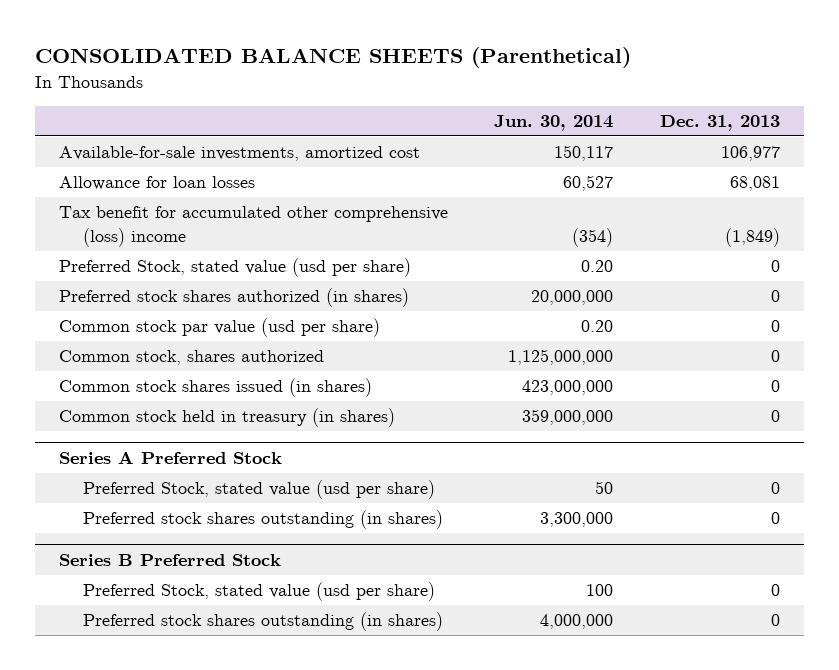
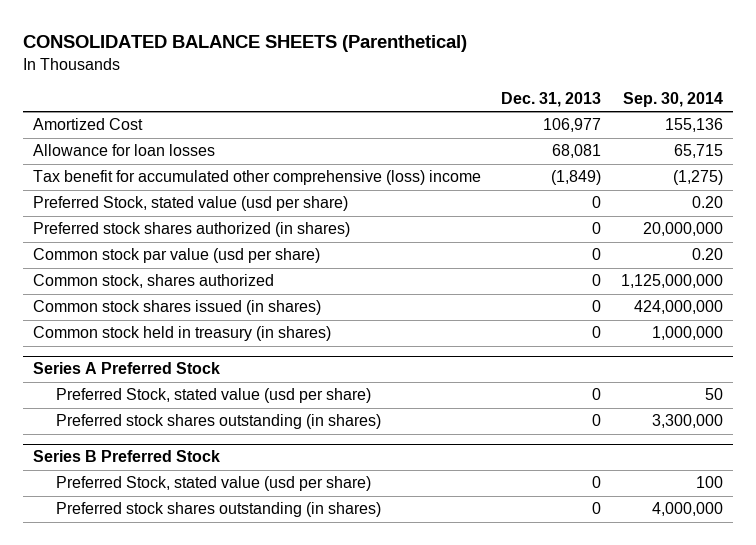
[494,114,614,131] Jun. 30, 2014 -> none
none -> [623,92,724,108] Sep. 30, 2014
[58,146,420,162] Available-for-sale investments, amortized cost -> [33,118,144,131] Amortized Cost

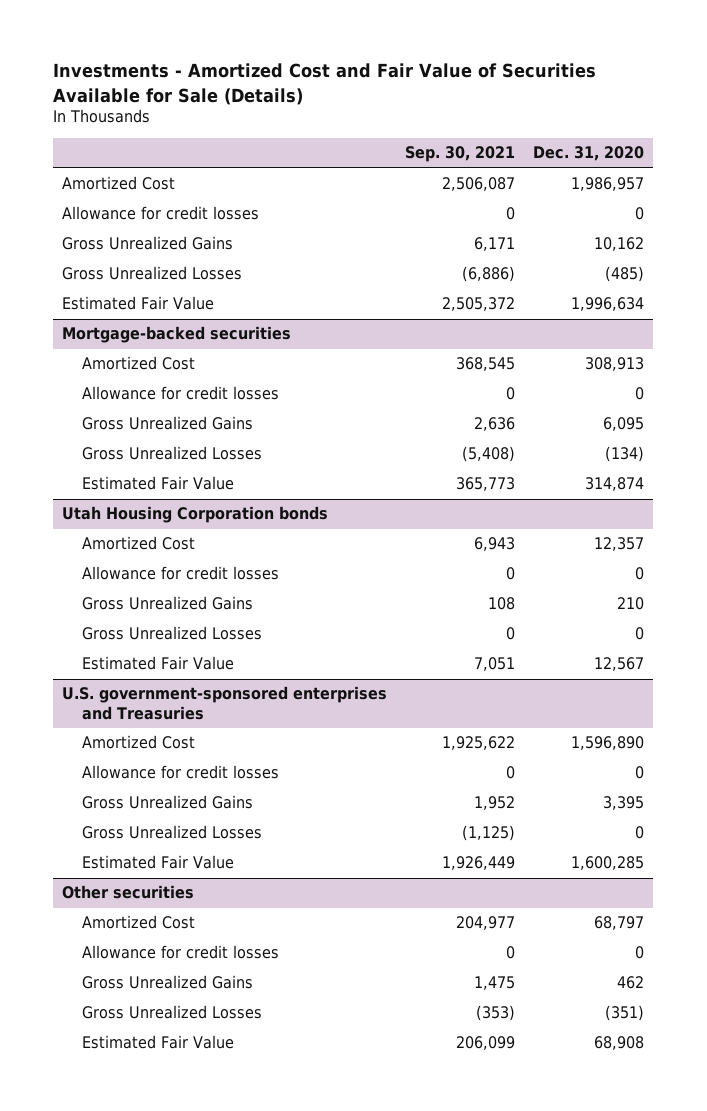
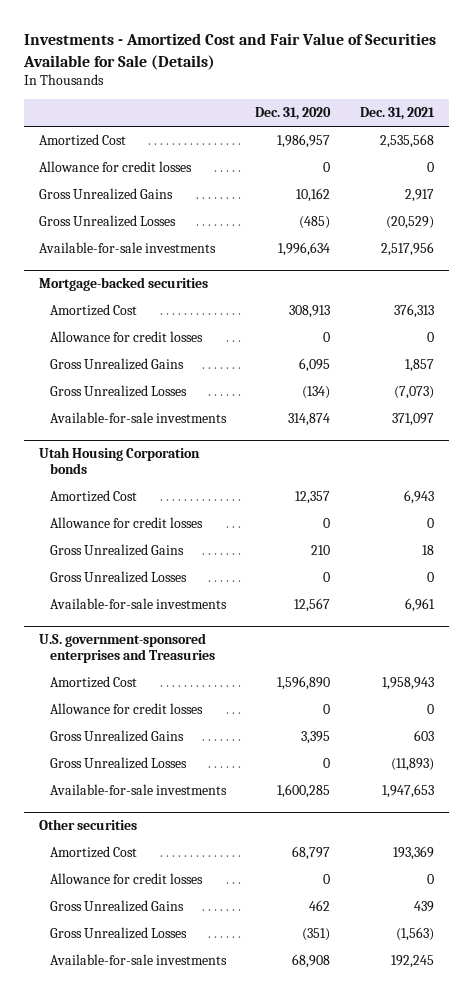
[405,146,516,163] Sep. 30, 2021 -> none
none -> [360,107,436,121] Dec. 31, 2021
[62,296,215,311] Estimated Fair Value -> [38,242,216,254] Available-for-sale investments
[81,476,234,491] Estimated Fair Value -> [49,412,227,424] Available-for-sale investments
[81,656,234,671] Estimated Fair Value -> [49,598,227,610] Available-for-sale investments
[81,855,234,870] Estimated Fair Value -> [49,784,227,796] Available-for-sale investments
[81,1035,234,1050] Estimated Fair Value -> [49,954,227,966] Available-for-sale investments

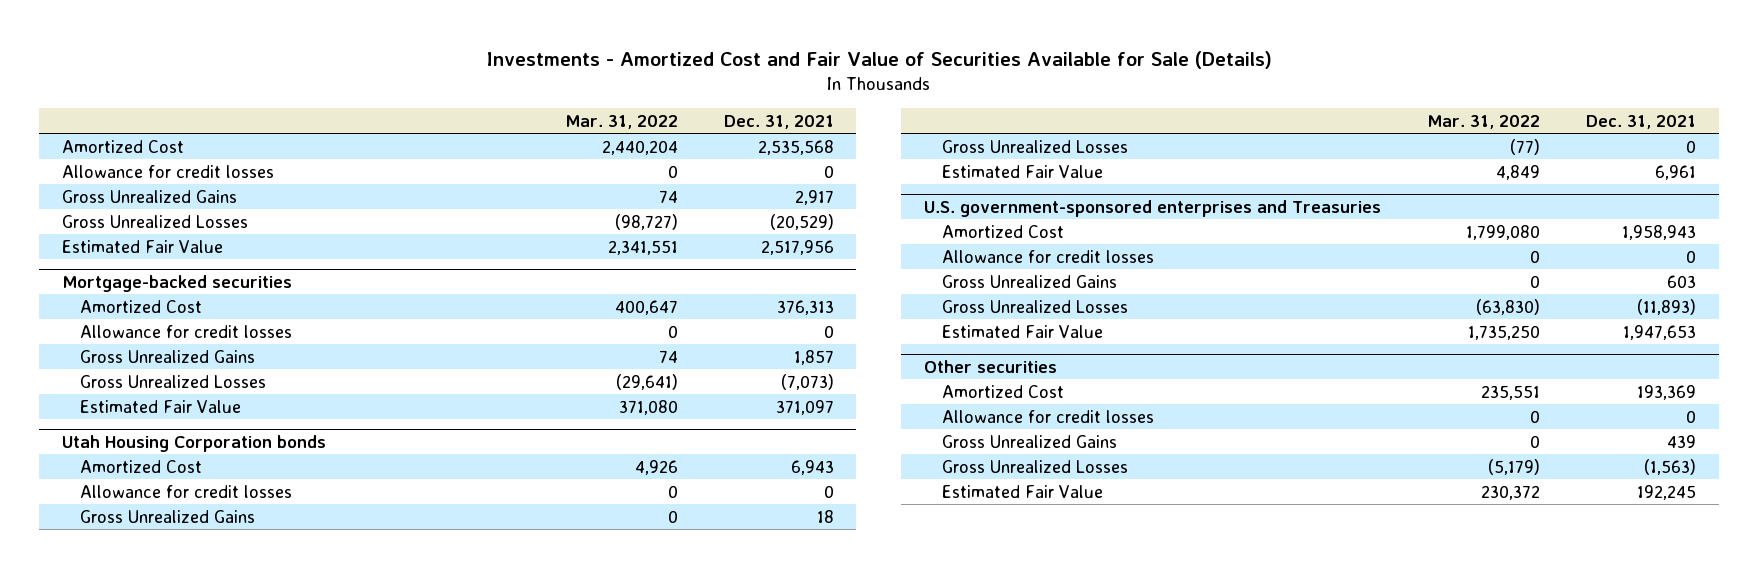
[255,107,332,121] Dec. 31, 2020 -> none
none -> [564,114,678,129] Mar. 31, 2022
[38,242,216,254] Available-for-sale investments -> [61,239,223,253] Estimated Fair Value
[49,412,227,424] Available-for-sale investments -> [79,399,241,413] Estimated Fair Value
[49,598,227,610] Available-for-sale investments -> [941,164,1103,178] Estimated Fair Value
[49,784,227,796] Available-for-sale investments -> [941,324,1103,338] Estimated Fair Value
[49,954,227,966] Available-for-sale investments -> [941,484,1103,498] Estimated Fair Value

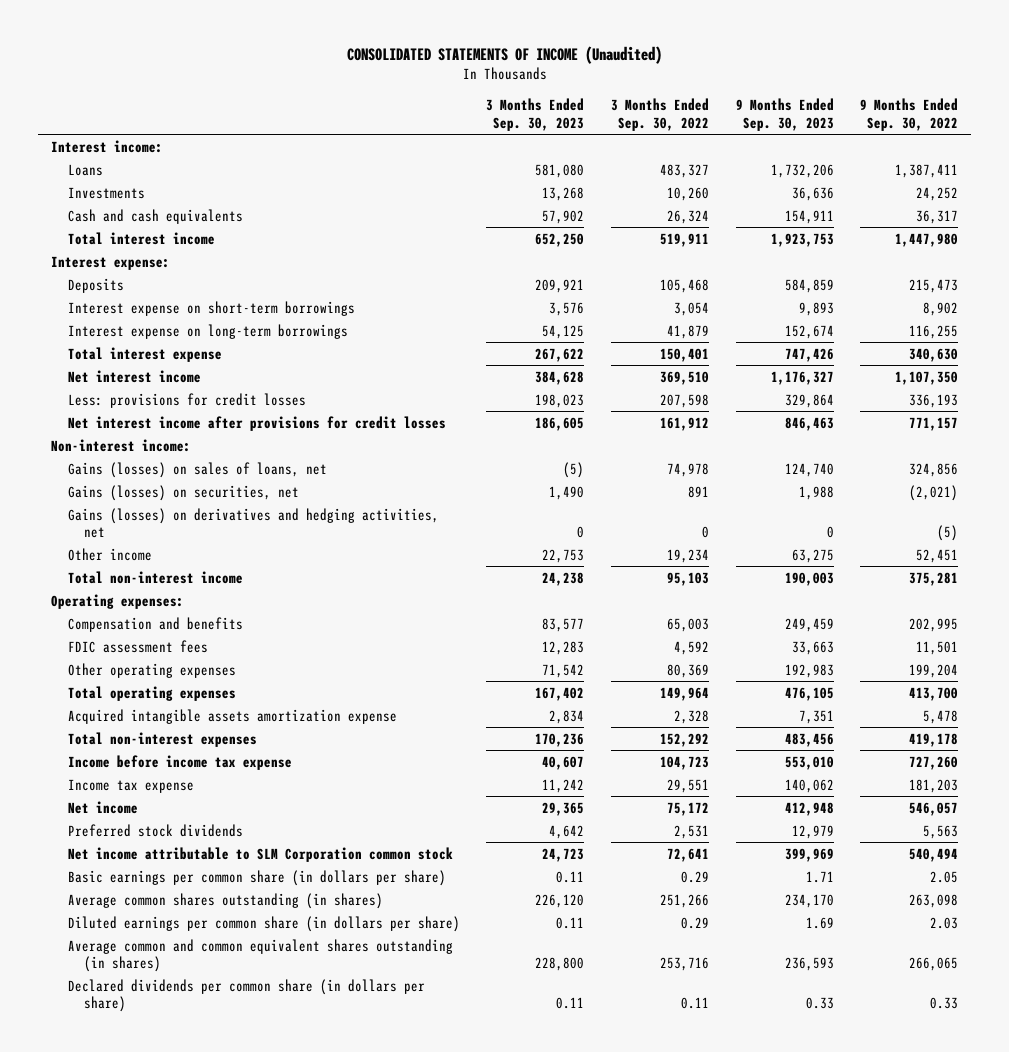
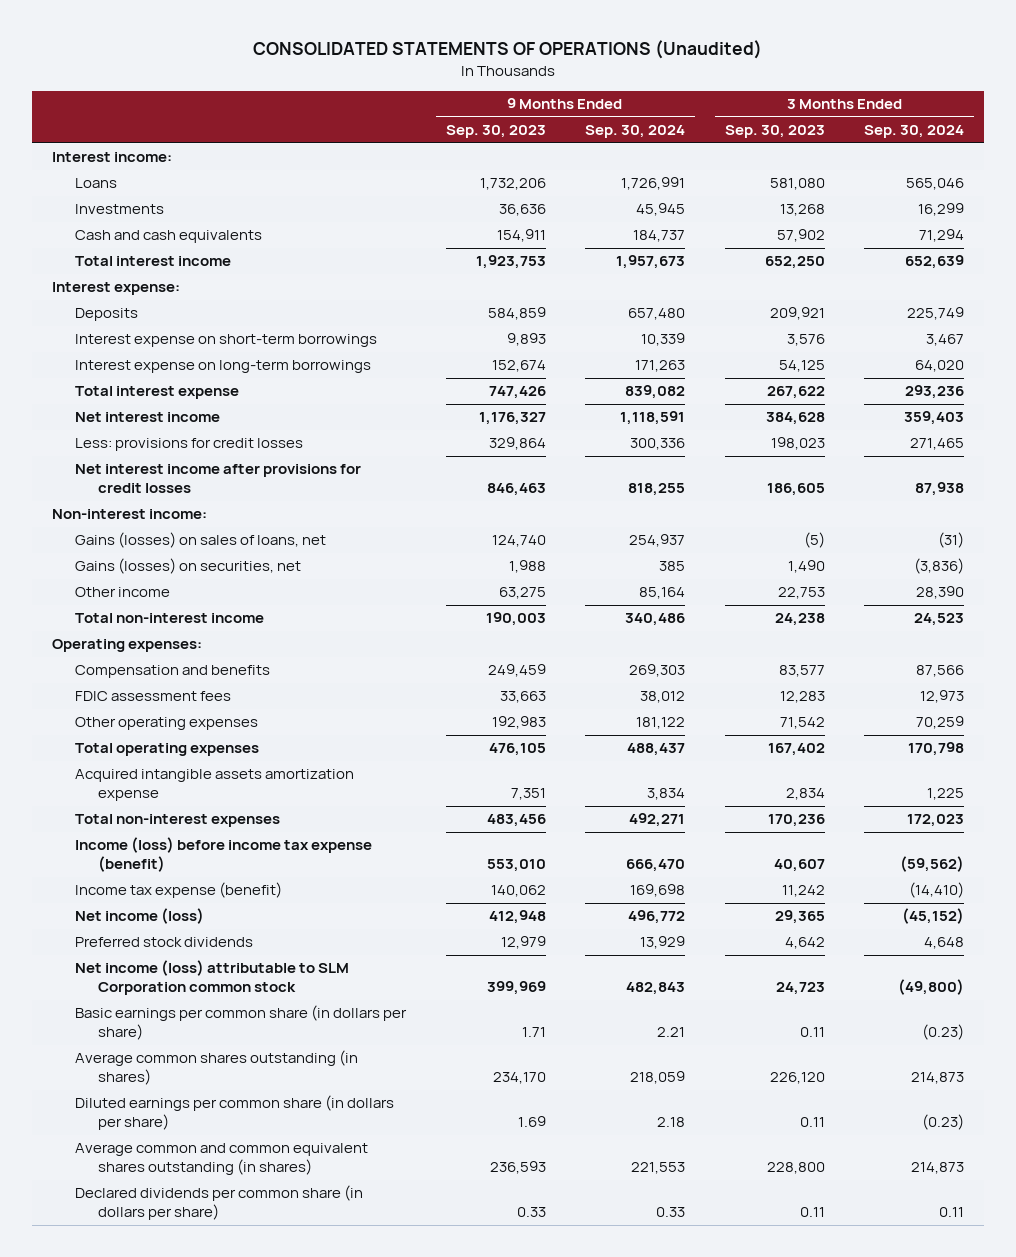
[346,46,662,65] CONSOLIDATED STATEMENTS OF INCOME (Unaudited) -> [253,40,763,60] CONSOLIDATED STATEMENTS OF OPERATIONS (Unaudited)
[610,98,709,131] 3 Months Ended Sep. 30, 2022 -> none
[860,98,959,131] 9 Months Ended Sep. 30, 2022 -> none
none -> [585,125,686,139] Sep. 30, 2024
none -> [864,125,965,139] Sep. 30, 2024
[67,507,439,538] Gains (losses) on derivatives and hedging activities, net -> none
[67,754,292,770] Income before income tax expense -> [75,837,373,873] Income (loss) before income tax expense (benefit)
[67,778,194,793] Income tax expense -> [75,882,283,899] Income tax expense (benefit)
[67,800,138,814] Net income -> [75,908,205,925] Net income (loss)
[67,846,453,862] Net income attributable to SLM Corporation common stock -> [75,960,350,996] Net income (loss) attributable to SLM Corporation common stock

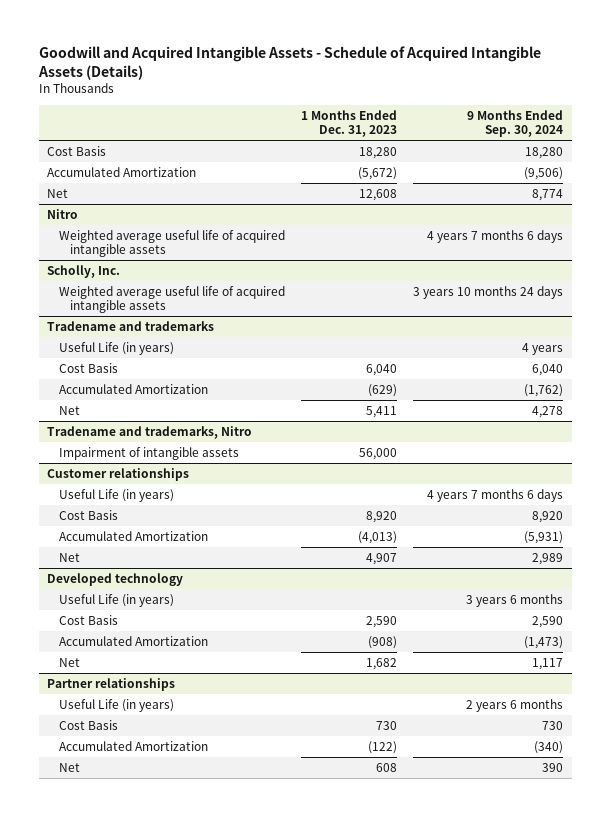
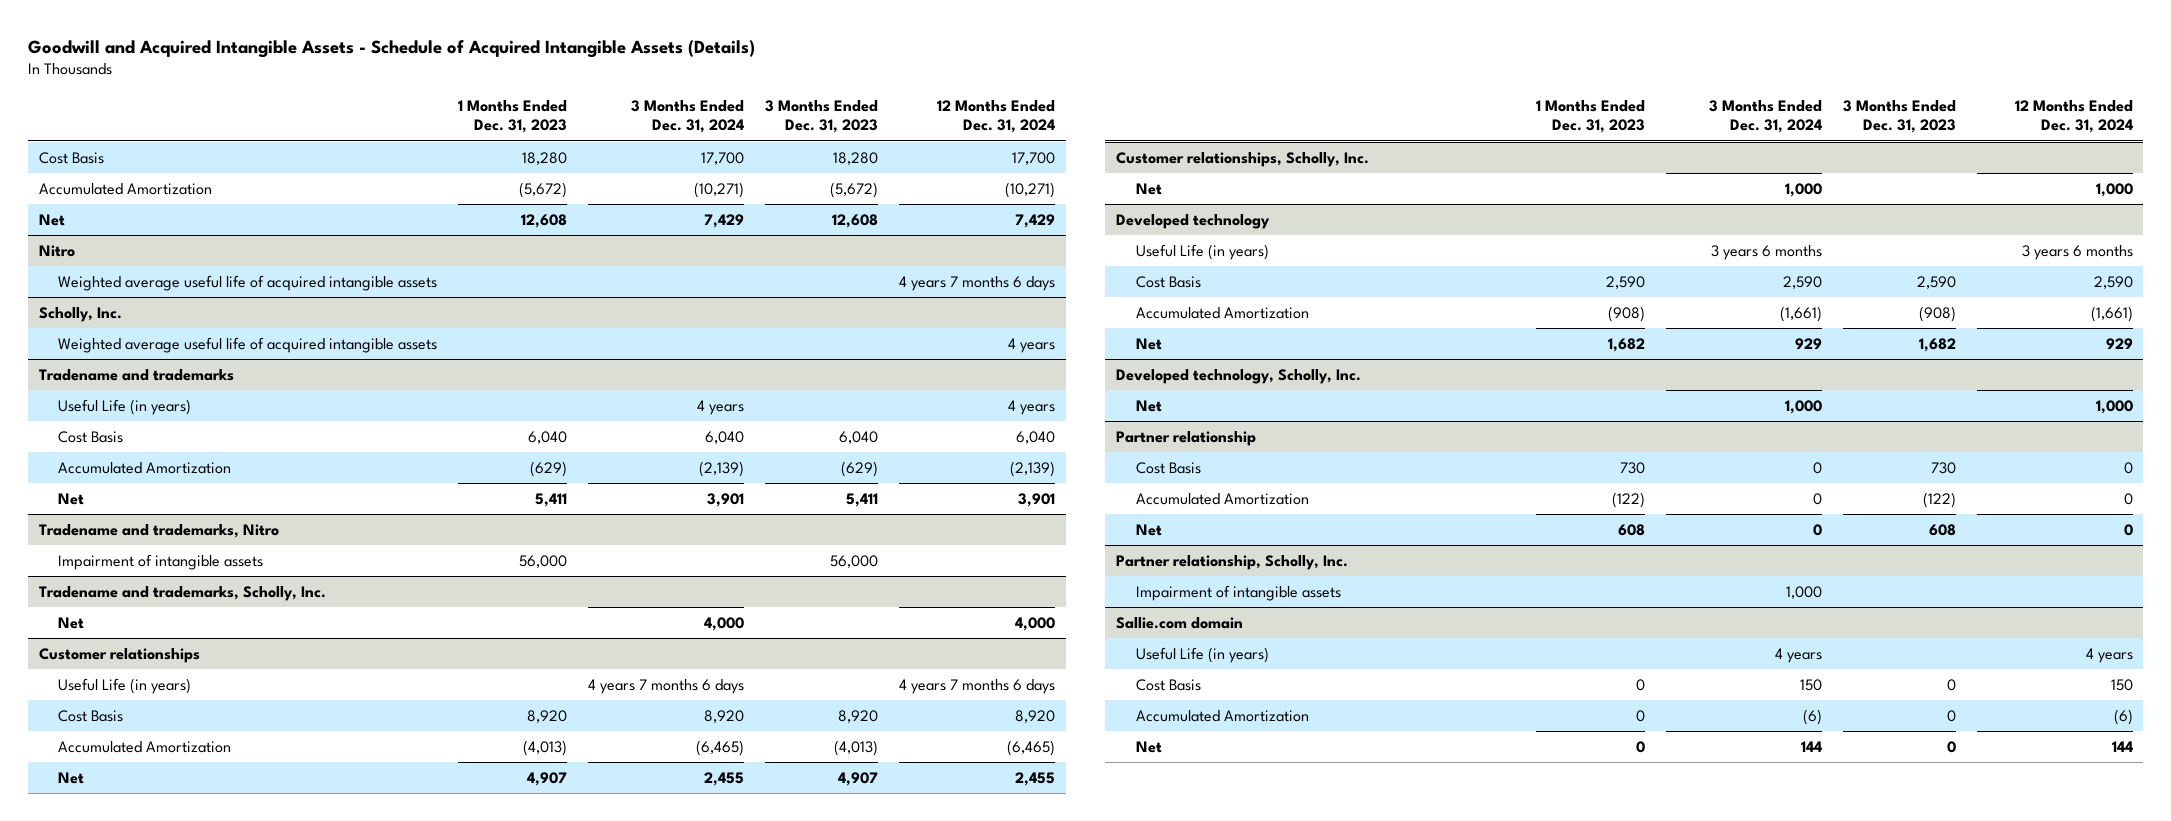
[467,110,564,138] 9 Months Ended Sep. 30, 2024 -> none
none -> [631,100,745,134] 3 Months Ended Dec. 31, 2024
none -> [765,100,879,134] 3 Months Ended Dec. 31, 2023
none -> [937,100,1056,134] 12 Months Ended Dec. 31, 2024
none -> [38,585,326,601] Tradename and trademarks, Scholly, Inc.
none -> [58,616,85,629] Net
none -> [1115,151,1369,167] Customer relationships, Scholly, Inc.
none -> [1135,182,1162,195] Net
[58,698,174,712] Useful Life (in years) -> none
none -> [1115,368,1361,384] Developed technology, Scholly, Inc.
none -> [1135,399,1162,412] Net
[47,677,176,691] Partner relationships -> [1115,430,1256,446] Partner relationship
none -> [1115,554,1348,570] Partner relationship, Scholly, Inc.
none -> [1135,584,1341,601] Impairment of intangible assets
none -> [1115,616,1243,629] Sallie.com domain
none -> [1135,646,1269,663] Useful Life (in years)
none -> [1135,678,1201,691] Cost Basis
none -> [1135,709,1309,722] Accumulated Amortization
none -> [1135,740,1162,753] Net

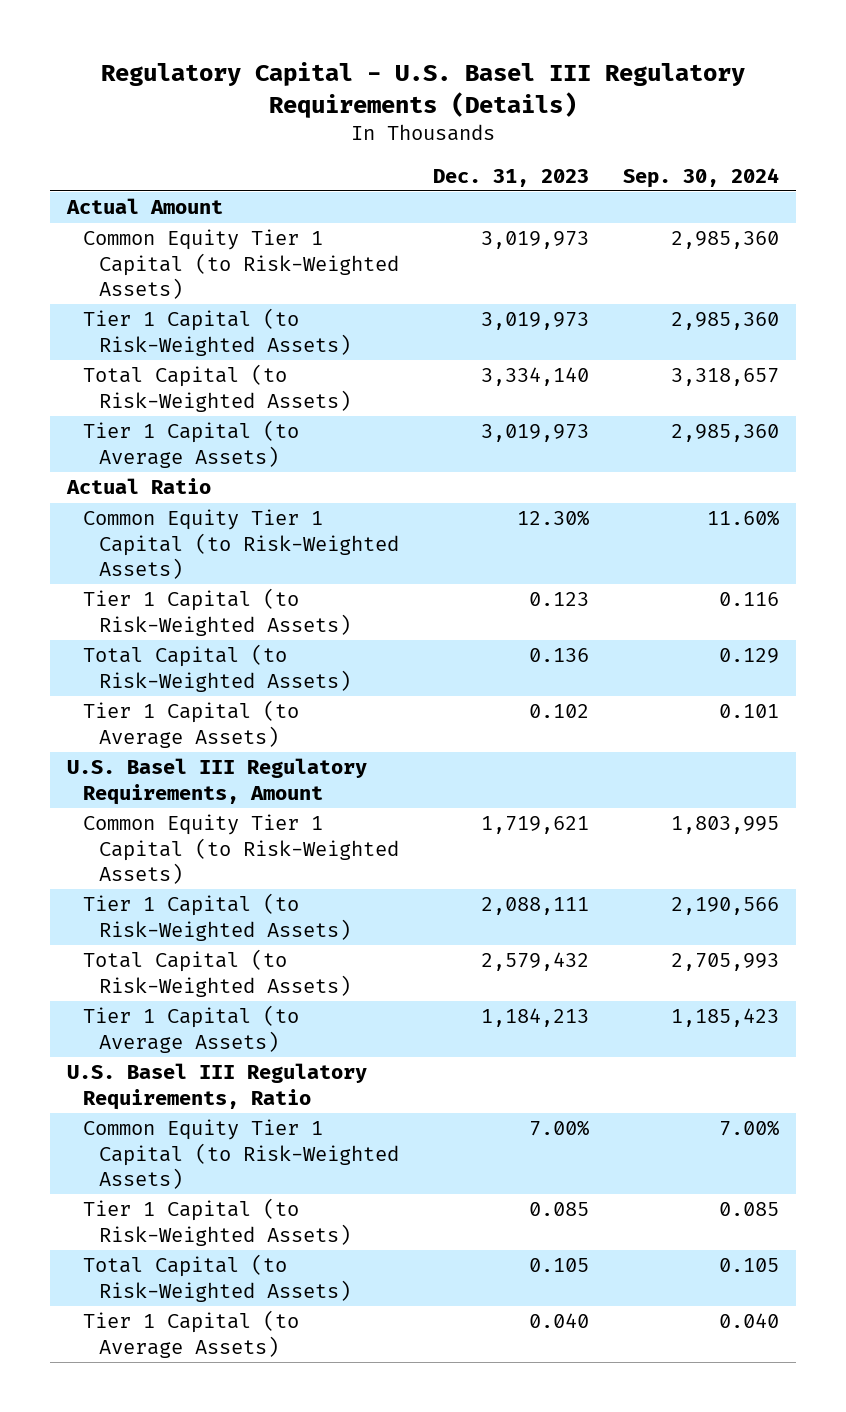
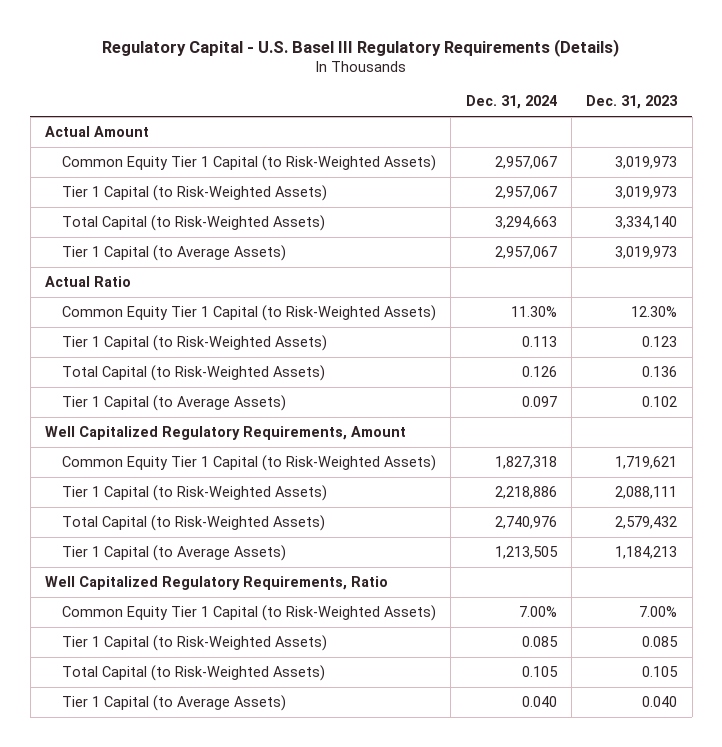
[622,167,779,188] Sep. 30, 2024 -> none
none -> [465,95,557,110] Dec. 31, 2024
[66,758,367,805] U.S. Basel III Regulatory Requirements, Amount -> [45,425,407,440] Well Capitalized Regulatory Requirements, Amount
[66,1063,367,1110] U.S. Basel III Regulatory Requirements, Ratio -> [45,575,389,590] Well Capitalized Regulatory Requirements, Ratio

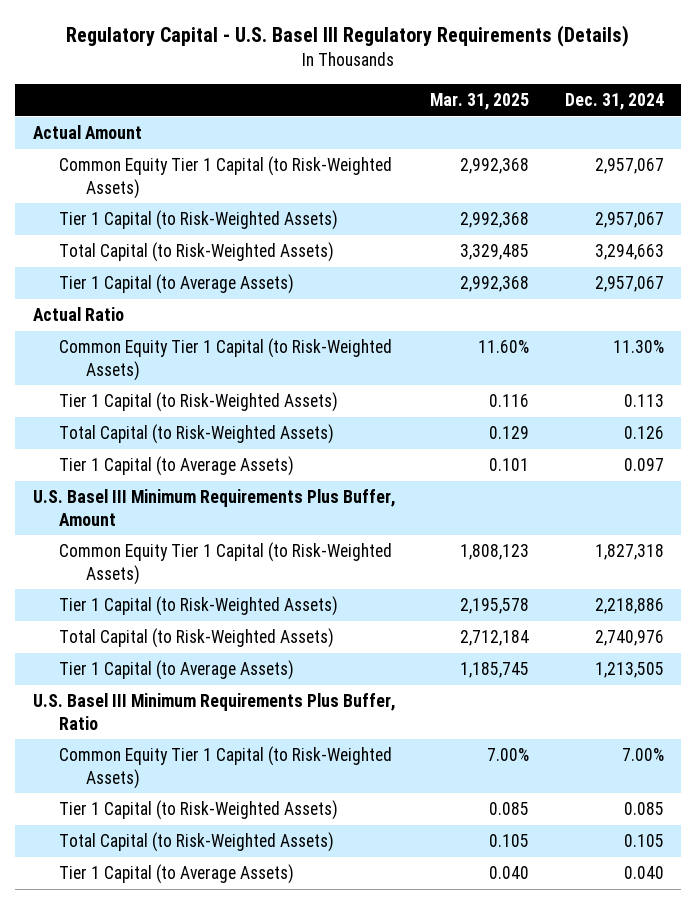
[586,95,679,110] Dec. 31, 2023 -> none
none -> [430,93,530,111] Mar. 31, 2025
[45,425,407,440] Well Capitalized Regulatory Requirements, Amount -> [32,489,395,526] U.S. Basel III Minimum Requirements Plus Buffer, Amount
[45,575,389,590] Well Capitalized Regulatory Requirements, Ratio -> [32,693,395,730] U.S. Basel III Minimum Requirements Plus Buffer, Ratio

